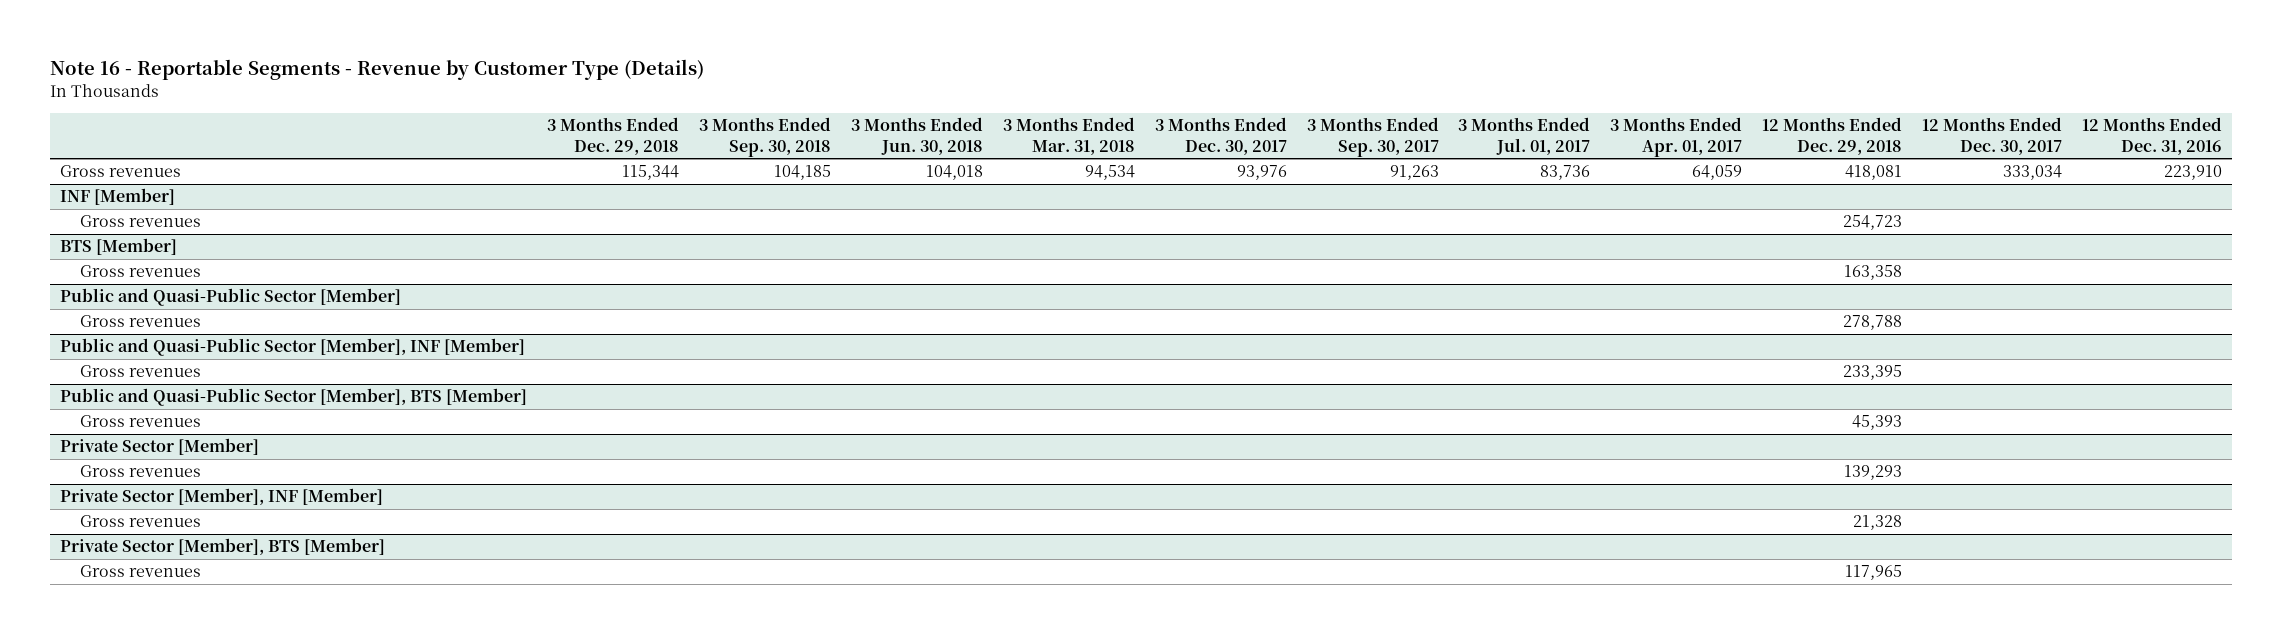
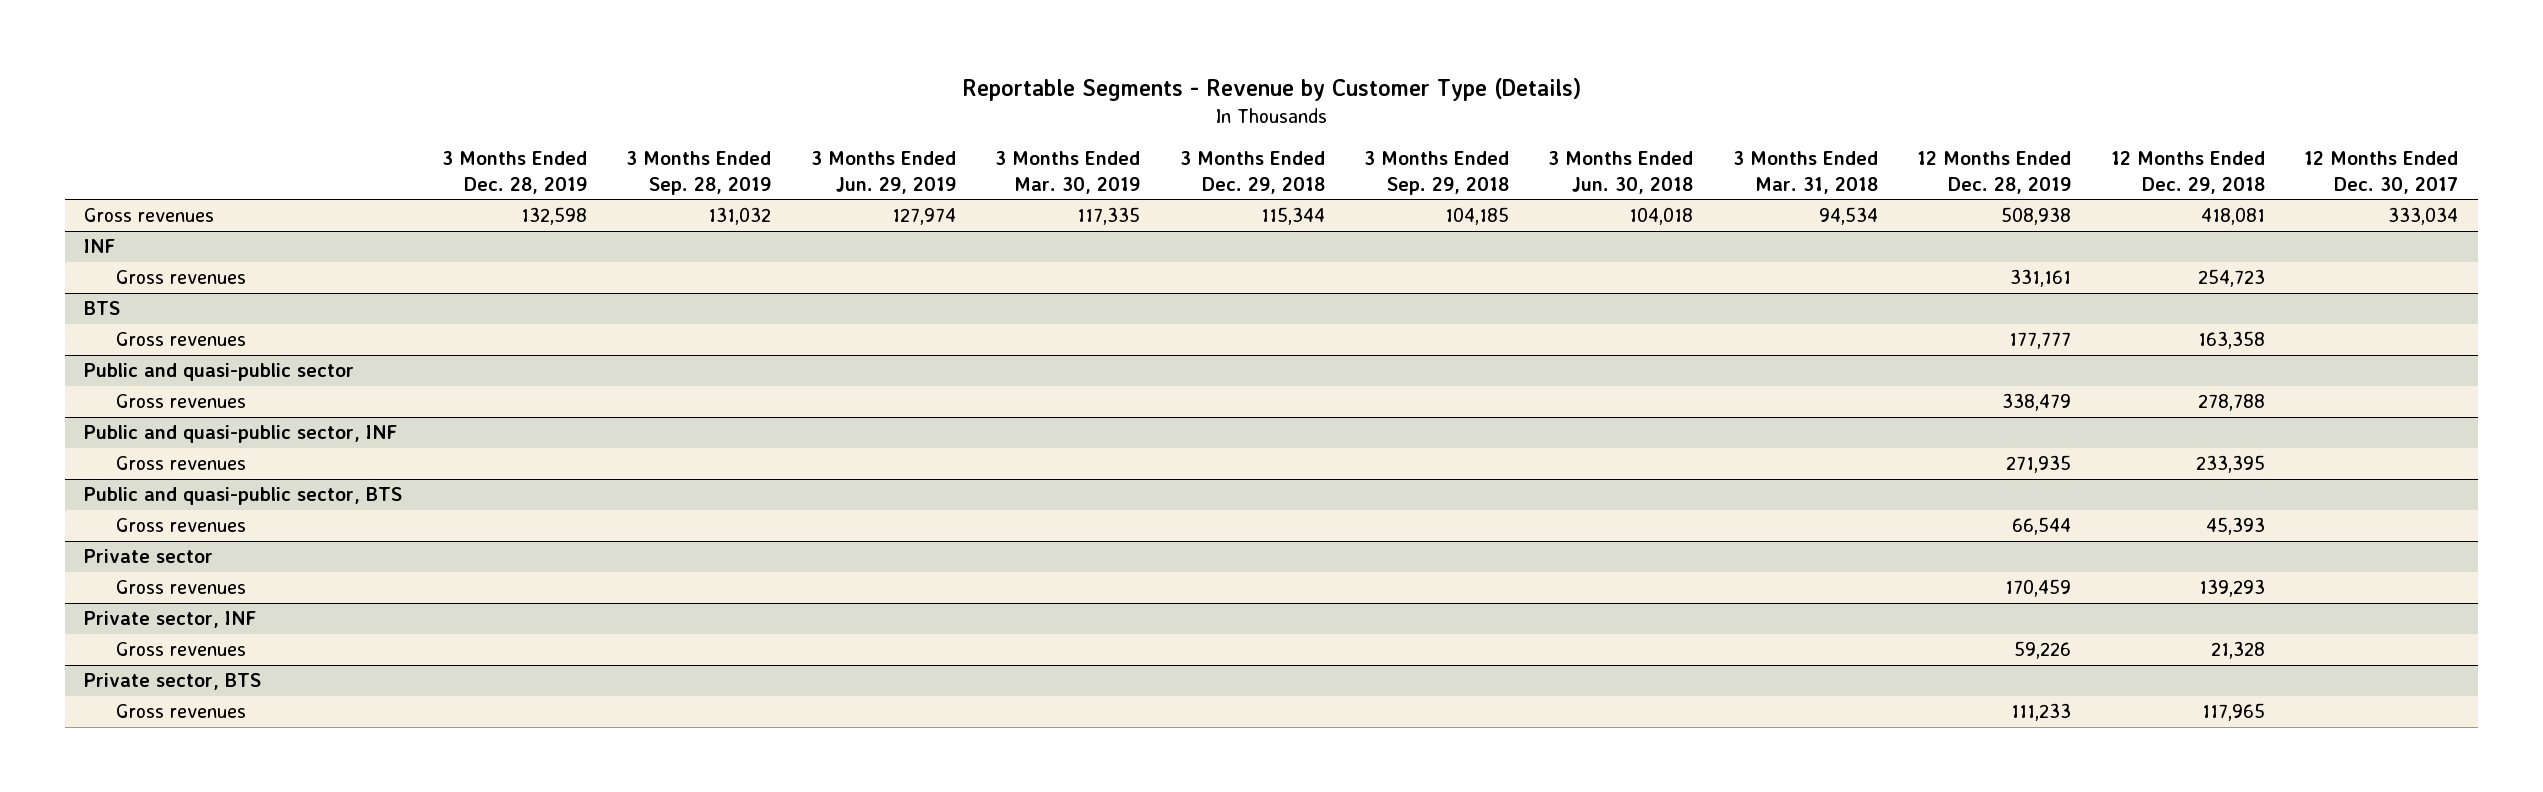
[50,59,705,81] Note 16 - Reportable Segments - Revenue by Customer Type (Details) -> [962,77,1582,101] Reportable Segments - Revenue by Customer Type (Details)
[699,117,832,157] 3 Months Ended Sep. 30, 2018 -> none
[1154,117,1287,155] 3 Months Ended Dec. 30, 2017 -> none
[1306,117,1439,157] 3 Months Ended Sep. 30, 2017 -> none
[1458,117,1591,155] 3 Months Ended Jul. 01, 2017 -> none
[1610,117,1743,157] 3 Months Ended Apr. 01, 2017 -> none
[2081,117,2222,155] 12 Months Ended Dec. 31, 2016 -> none
none -> [441,151,587,194] 3 Months Ended Dec. 28, 2019
none -> [626,151,772,195] 3 Months Ended Sep. 28, 2019
none -> [810,151,956,194] 3 Months Ended Jun. 29, 2019
none -> [995,151,1141,194] 3 Months Ended Mar. 30, 2019
none -> [1364,151,1510,195] 3 Months Ended Sep. 29, 2018
none -> [1917,151,2072,194] 12 Months Ended Dec. 28, 2019
[60,188,176,206] INF [Member] -> [84,239,116,254] INF
[60,238,178,256] BTS [Member] -> [84,301,121,316] BTS
[60,288,402,307] Public and Quasi-Public Sector [Member] -> [84,363,355,382] Public and quasi-public sector
[60,338,526,357] Public and Quasi-Public Sector [Member], INF [Member] -> [84,425,398,444] Public and quasi-public sector, INF
[60,388,528,407] Public and Quasi-Public Sector [Member], BTS [Member] -> [84,487,403,506] Public and quasi-public sector, BTS
[60,438,260,456] Private Sector [Member] -> [84,549,214,564] Private sector
[60,488,384,506] Private Sector [Member], INF [Member] -> [84,611,257,629] Private sector, INF
[60,538,386,556] Private Sector [Member], BTS [Member] -> [84,673,262,691] Private sector, BTS

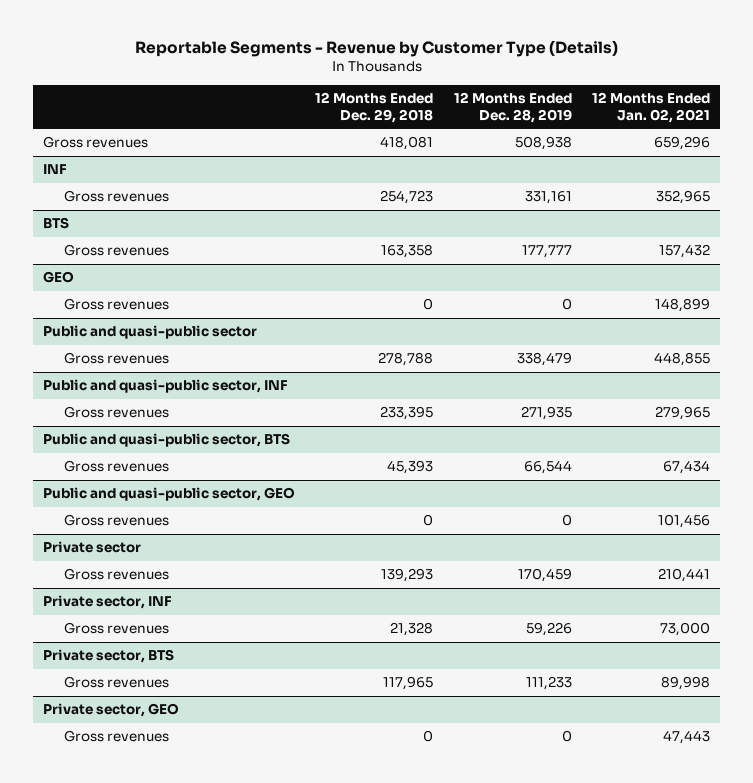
[441,151,587,194] 3 Months Ended Dec. 28, 2019 -> none
[626,151,772,195] 3 Months Ended Sep. 28, 2019 -> none
[810,151,956,194] 3 Months Ended Jun. 29, 2019 -> none
[995,151,1141,194] 3 Months Ended Mar. 30, 2019 -> none
[1179,151,1325,194] 3 Months Ended Dec. 29, 2018 -> none
[1364,151,1510,195] 3 Months Ended Sep. 29, 2018 -> none
[1548,151,1694,194] 3 Months Ended Jun. 30, 2018 -> none
[1732,151,1878,194] 3 Months Ended Mar. 31, 2018 -> none
[2304,151,2459,194] 12 Months Ended Dec. 30, 2017 -> none
none -> [592,91,711,124] 12 Months Ended Jan. 02, 2021
none -> [43,271,75,284] GEO
none -> [63,298,169,311] Gross revenues
none -> [43,487,296,502] Public and quasi-public sector, GEO
none -> [63,514,169,527] Gross revenues
none -> [43,703,180,718] Private sector, GEO
none -> [63,730,169,743] Gross revenues

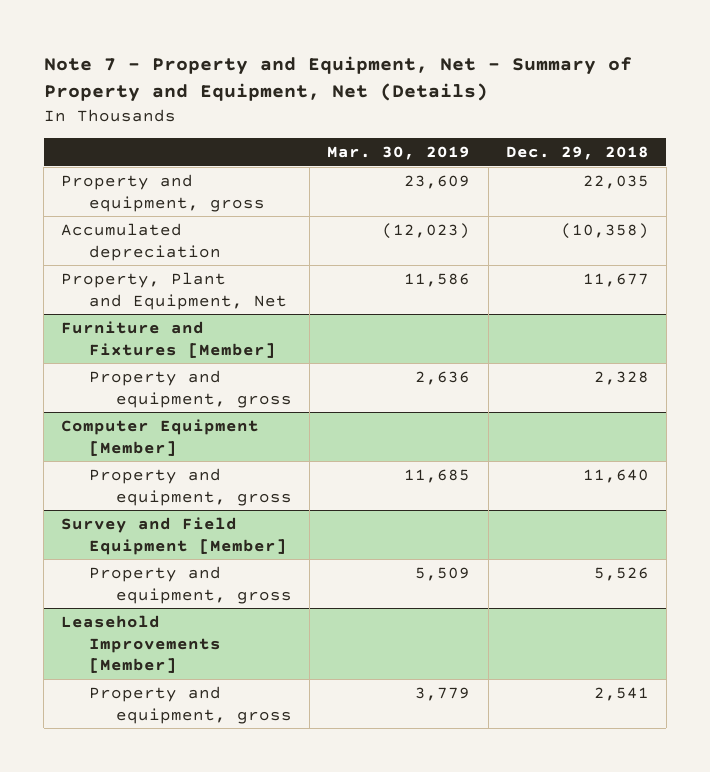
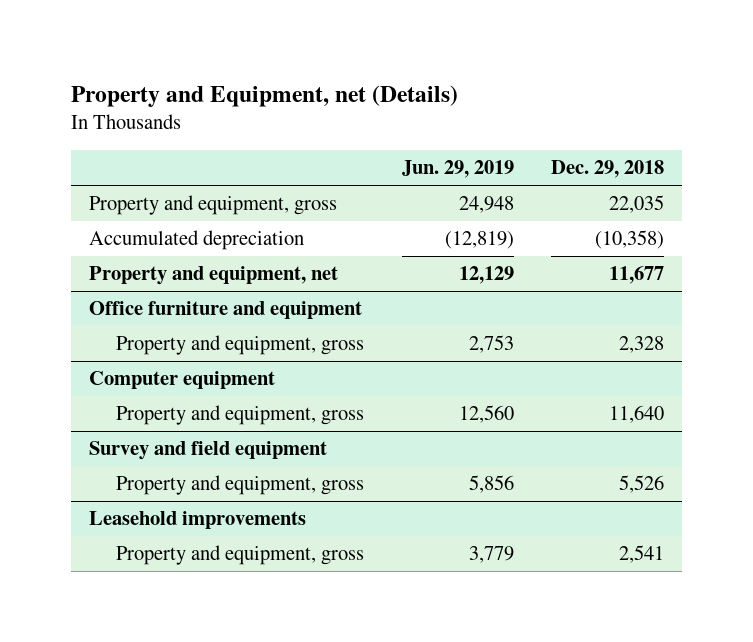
[43,56,632,103] Note 7 - Property and Equipment, Net - Summary of Property and Equipment, Net (Details) -> [70,85,458,108] Property and Equipment, net (Details)
[327,145,471,160] Mar. 30, 2019 -> none
none -> [401,160,514,179] Jun. 29, 2019
[61,271,287,310] Property, Plant and Equipment, Net -> [89,266,339,286] Property and equipment, net
[61,320,276,358] Furniture and Fixtures [Member] -> [89,301,363,320] Office furniture and equipment
[61,418,260,456] Computer Equipment [Member] -> [89,371,276,390] Computer equipment
[61,516,287,555] Survey and Field Equipment [Member] -> [89,441,328,461] Survey and field equipment
[61,614,221,674] Leasehold Improvements [Member] -> [89,511,307,530] Leasehold improvements

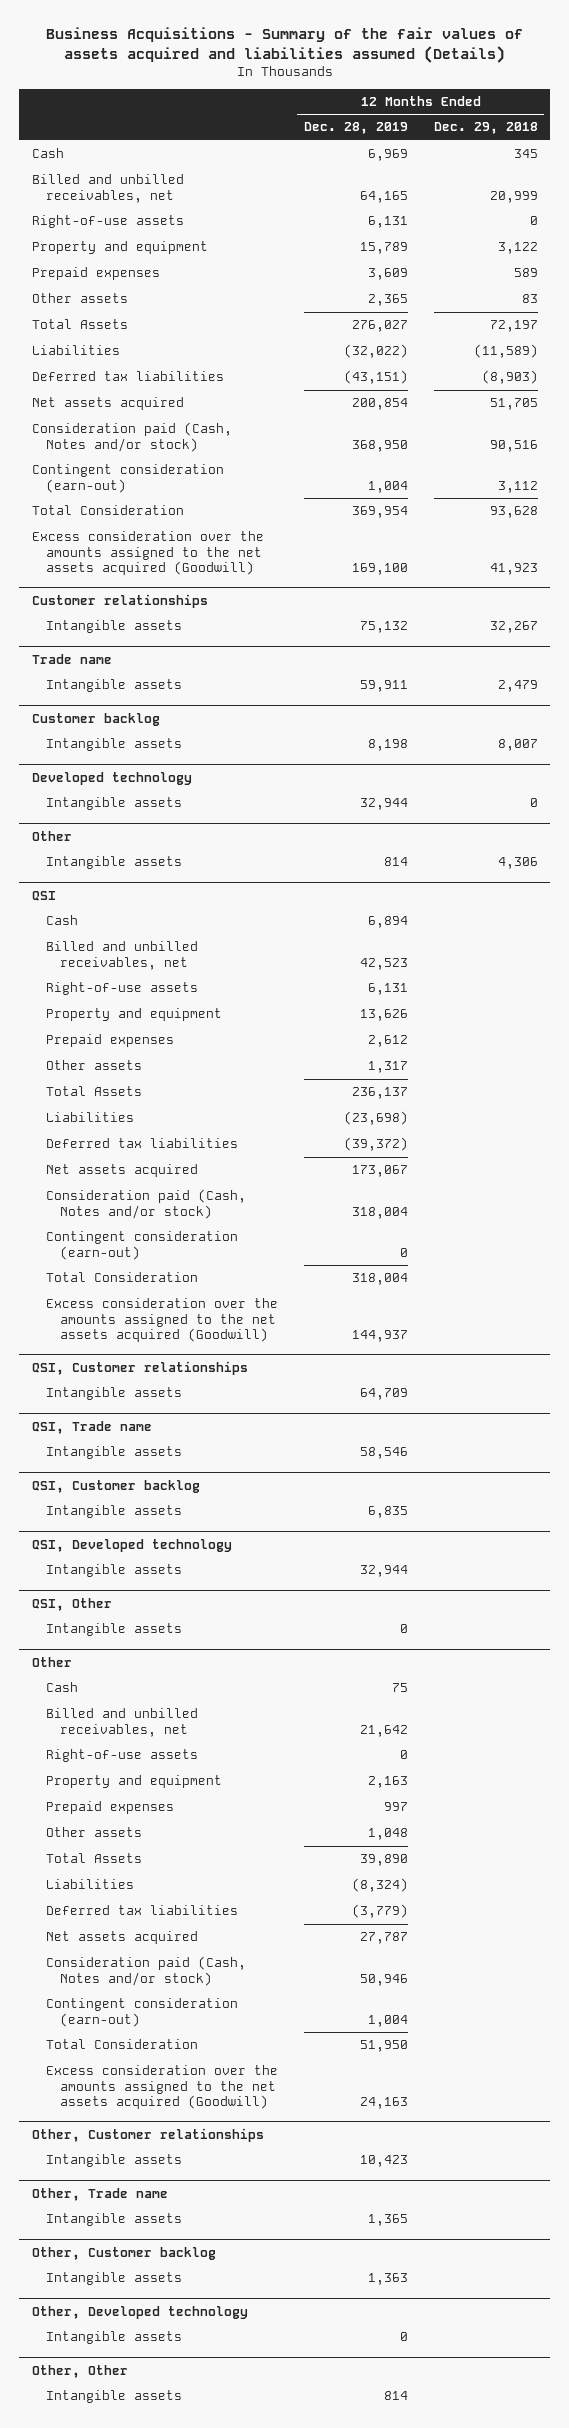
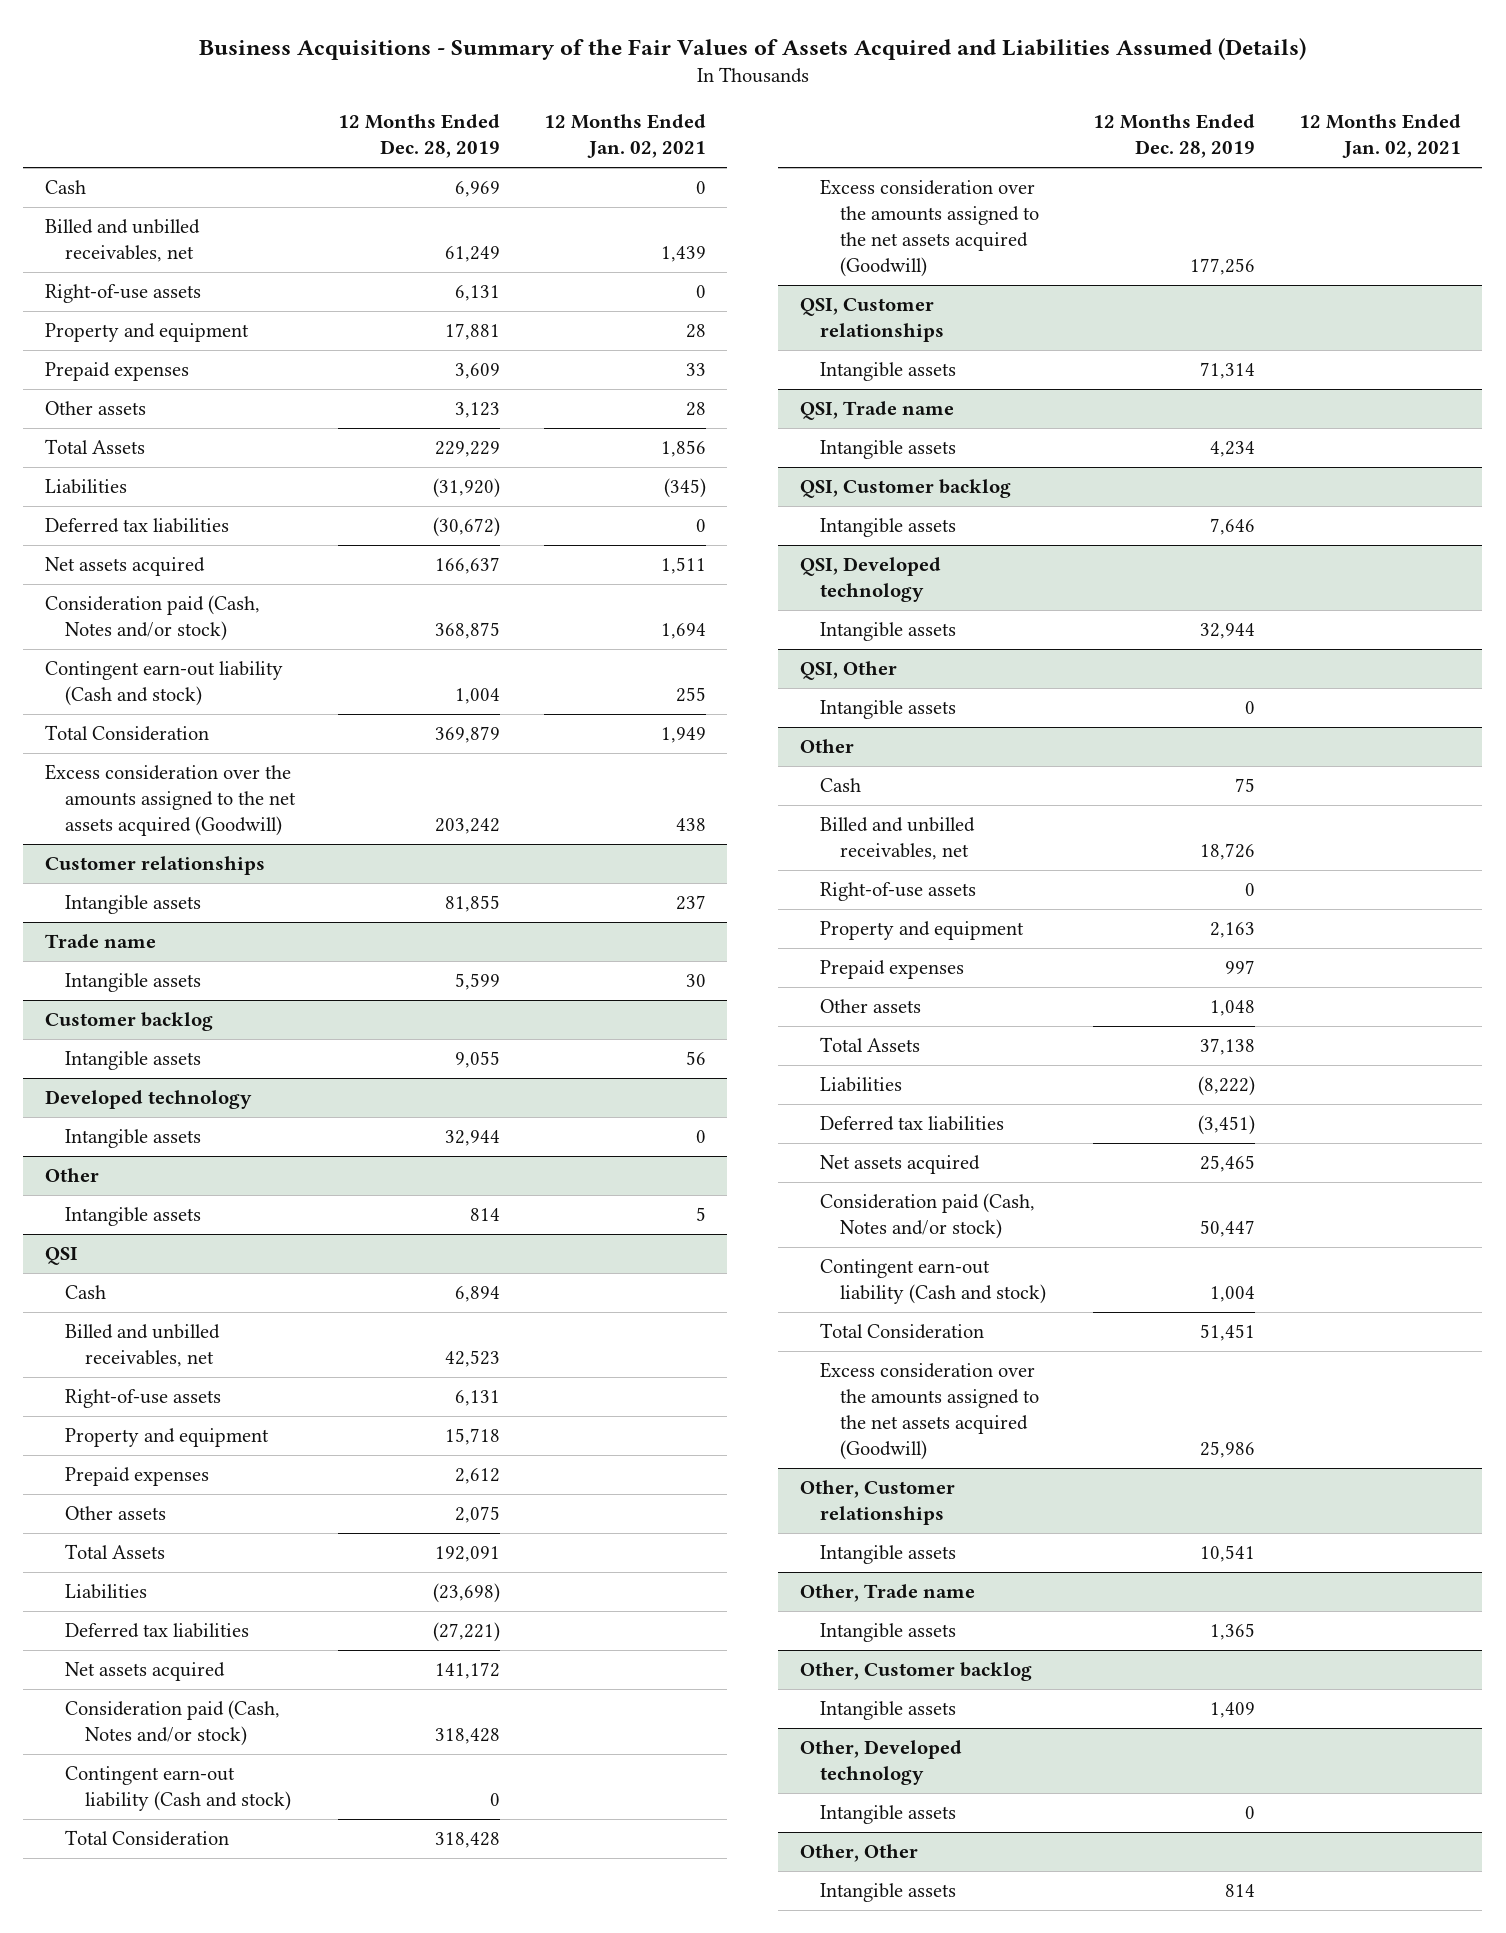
[45,26,523,63] Business Acquisitions - Summary of the fair values of assets acquired and liabilities assumed (Details) -> [198,37,1306,60] Business Acquisitions - Summary of the Fair Values of Assets Acquired and Liabilities Assumed (Details)
[433,122,538,135] Dec. 29, 2018 -> none
none -> [543,114,706,159] 12 Months Ended Jan. 02, 2021
[359,190,408,203] 64,165 -> [445,245,501,262] 61,249
[359,242,408,255] 15,789 -> [445,323,501,341] 17,881
[367,294,408,307] 2,365 -> [455,402,501,419] 3,123
[351,320,408,333] 276,027 -> [435,441,501,458] 229,229
[343,344,408,359] (32,022) -> [433,478,501,499] (31,920)
[343,370,408,385] (43,151) -> [433,517,501,538] (30,672)
[351,398,408,411] 200,854 -> [435,557,501,575] 166,637
[351,439,408,452] 368,950 -> [435,621,501,639] 368,875
[31,464,224,493] Contingent consideration (earn-out) -> [44,661,283,706] Contingent earn-out liability (Cash and stock)
[351,506,408,519] 369,954 -> [435,726,501,744] 369,879
[351,562,408,575] 169,100 -> [435,817,501,834] 203,242
[359,621,408,634] 75,132 -> [445,895,501,913] 81,855
[359,680,408,693] 59,911 -> [455,973,501,991] 5,599
[367,739,408,752] 8,198 -> [455,1051,501,1069] 9,055
[359,1009,408,1022] 13,626 -> [445,1428,501,1446] 15,718
[367,1061,408,1074] 1,317 -> [455,1506,501,1524] 2,075
[351,1087,408,1100] 236,137 -> [435,1546,501,1563] 192,091
[343,1137,408,1152] (39,372) -> [433,1622,501,1643] (27,221)
[351,1165,408,1178] 173,067 -> [435,1662,501,1680] 141,172
[351,1206,408,1219] 318,004 -> [435,1727,501,1744] 318,428
[46,1231,239,1260] Contingent consideration (earn-out) -> [64,1766,291,1811] Contingent earn-out liability (Cash and stock)
[351,1273,408,1286] 318,004 -> [435,1832,501,1849] 318,428
[351,1329,408,1342] 144,937 -> [1190,257,1256,275] 177,256
[359,1388,408,1401] 64,709 -> [1200,362,1256,380] 71,314
[359,1447,408,1460] 58,546 -> [1210,441,1256,458] 4,234
[367,1506,408,1519] 6,835 -> [1210,518,1256,536] 7,646
[359,1724,408,1737] 21,642 -> [1200,842,1256,860] 18,726
[359,1854,408,1867] 39,890 -> [1200,1038,1256,1056] 37,138
[351,1878,408,1893] (8,324) -> [1198,1076,1256,1097] (8,222)
[351,1904,408,1919] (3,779) -> [1198,1115,1256,1136] (3,451)
[359,1932,408,1945] 27,787 -> [1200,1155,1256,1173] 25,465
[359,1973,408,1986] 50,946 -> [1200,1219,1256,1237] 50,447
[46,1998,239,2027] Contingent consideration (earn-out) -> [819,1259,1046,1304] Contingent earn-out liability (Cash and stock)
[359,2040,408,2053] 51,950 -> [1200,1324,1256,1342] 51,451
[359,2096,408,2109] 24,163 -> [1200,1440,1256,1458] 25,986
[359,2155,408,2168] 10,423 -> [1200,1545,1256,1563] 10,541
[367,2273,408,2286] 1,363 -> [1210,1702,1256,1719] 1,409

